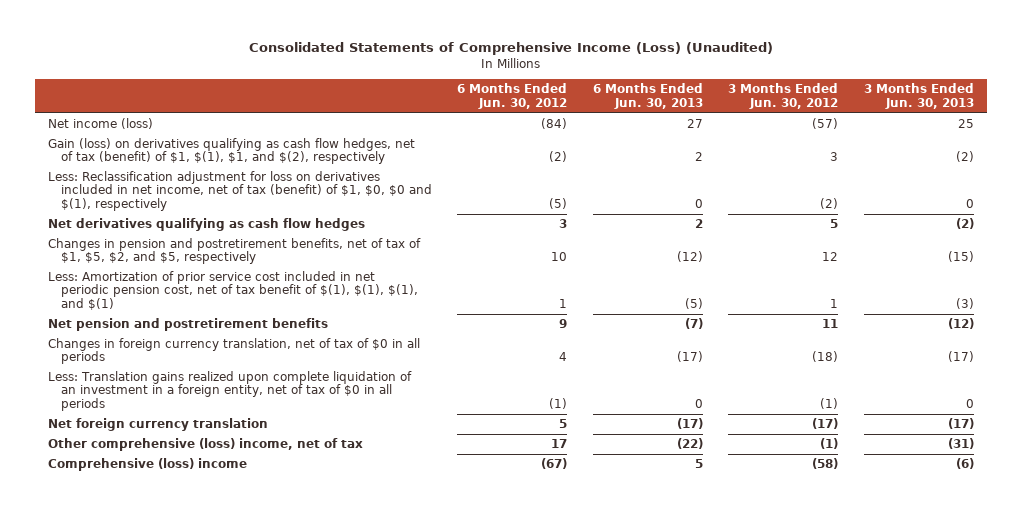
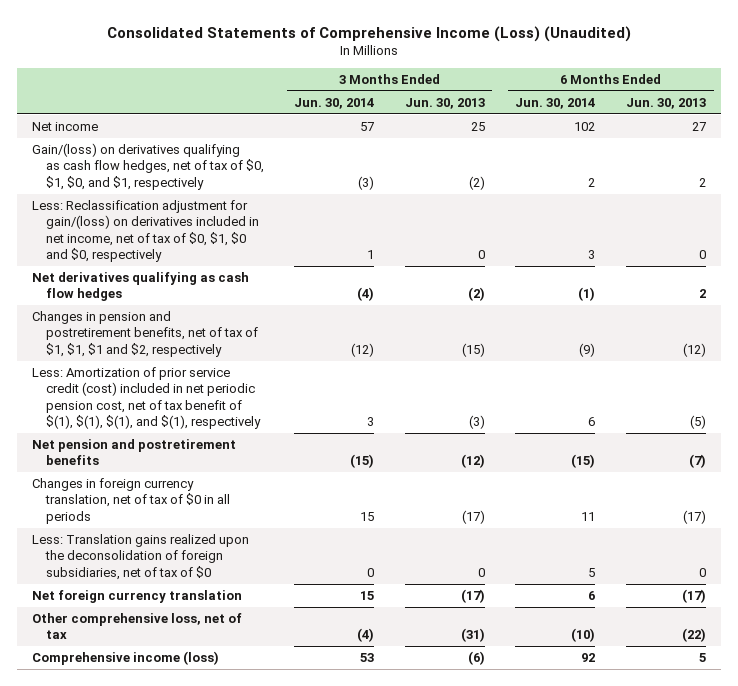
[457,83,568,109] 6 Months Ended Jun. 30, 2012 -> none
[728,83,839,109] 3 Months Ended Jun. 30, 2012 -> none
none -> [294,97,375,109] Jun. 30, 2014
none -> [515,97,596,109] Jun. 30, 2014
[47,118,153,130] Net income (loss) -> [32,121,99,131] Net income
[47,138,415,165] Gain (loss) on derivatives qualifying as cash flow hedges, net of tax (benefit) of $1, $(1), $1, and $(2), respectively -> [32,142,264,190] Gain/(loss) on derivatives qualifying as cash flow hedges, net of tax of $0, $1, $0, and $1, respectively
[47,171,432,211] Less: Reclassification adjustment for loss on derivatives included in net income, net of tax (benefit) of $1, $0, $0 and $(1), respectively -> [32,199,259,263] Less: Reclassification adjustment for gain/(loss) on derivatives included in net income, net of tax of $0, $1, $0 and $0, respectively
[47,238,421,265] Changes in pension and postretirement benefits, net of tax of $1, $5, $2, and $5, respectively -> [32,310,258,357] Changes in pension and postretirement benefits, net of tax of $1, $1, $1 and $2, respectively
[47,271,418,310] Less: Amortization of prior service cost included in net periodic pension cost, net of tax benefit of $(1), $(1), $(1), and $(1) -> [32,366,261,430] Less: Amortization of prior service credit (cost) included in net periodic pension cost, net of tax benefit of $(1), $(1), $(1), and $(1), respectively
[47,371,412,411] Less: Translation gains realized upon complete liquidation of an investment in a foreign entity, net of tax of $0 in all periods -> [32,533,250,580] Less: Translation gains realized upon the deconsolidation of foreign subsidiaries, net of tax of $0
[47,438,363,452] Other comprehensive (loss) income, net of tax -> [32,612,243,640] Other comprehensive loss, net of tax
[47,458,247,472] Comprehensive (loss) income -> [32,650,220,665] Comprehensive income (loss)

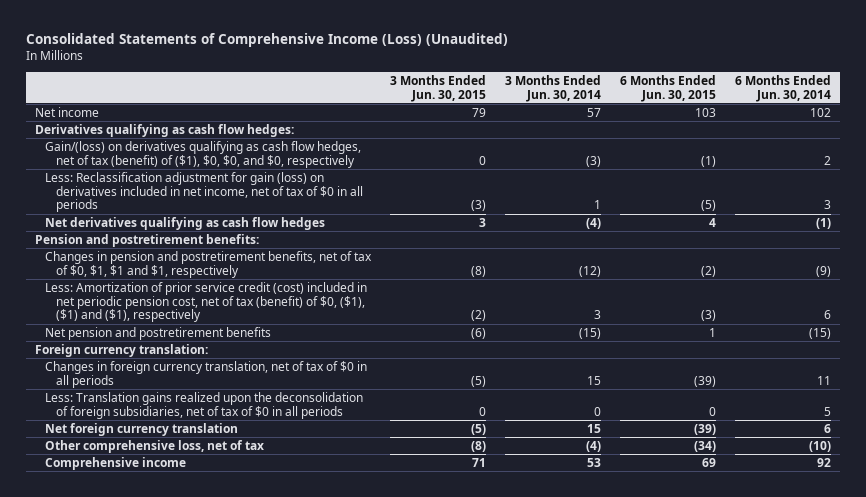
[404,97,485,109] Jun. 30, 2013 -> none
[625,97,706,109] Jun. 30, 2013 -> none
none -> [390,74,487,102] 3 Months Ended Jun. 30, 2015
none -> [620,74,717,102] 6 Months Ended Jun. 30, 2015
none -> [35,123,295,137] Derivatives qualifying as cash flow hedges:
[32,142,264,190] Gain/(loss) on derivatives qualifying as cash flow hedges, net of tax of $0, $1, $0, and $1, respectively -> [45,140,362,168] Gain/(loss) on derivatives qualifying as cash flow hedges, net of tax (benefit) of ($1), $0, $0, and $0, respectively
[32,199,259,263] Less: Reclassification adjustment for gain/(loss) on derivatives included in net income, net of tax of $0, $1, $0 and $0, respectively -> [45,171,363,213] Less: Reclassification adjustment for gain (loss) on derivatives included in net income, net of tax of $0 in all periods
none -> [35,233,260,247] Pension and postretirement benefits:
[32,310,258,357] Changes in pension and postretirement benefits, net of tax of $1, $1, $1 and $2, respectively -> [45,250,373,278] Changes in pension and postretirement benefits, net of tax of $0, $1, $1 and $1, respectively
[32,366,261,430] Less: Amortization of prior service credit (cost) included in net periodic pension cost, net of tax benefit of $(1), $(1), $(1), and $(1), respectively -> [45,281,368,323] Less: Amortization of prior service credit (cost) included in net periodic pension cost, net of tax (benefit) of $0, ($1), ($1) and ($1), respectively
none -> [35,343,209,357] Foreign currency translation:
[32,533,250,580] Less: Translation gains realized upon the deconsolidation of foreign subsidiaries, net of tax of $0 -> [45,391,364,419] Less: Translation gains realized upon the deconsolidation of foreign subsidiaries, net of tax of $0 in all periods
[32,650,220,665] Comprehensive income (loss) -> [45,456,187,470] Comprehensive income

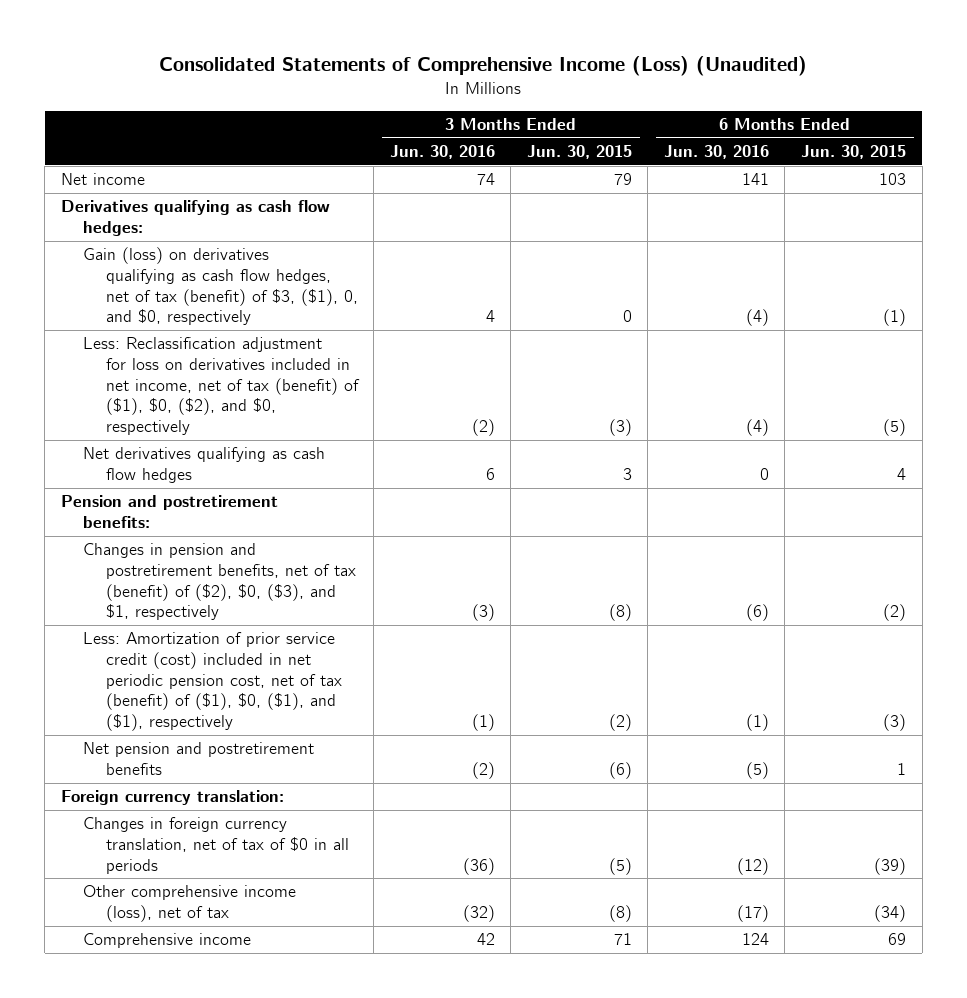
[505,74,602,102] 3 Months Ended Jun. 30, 2014 -> none
[734,74,831,102] 6 Months Ended Jun. 30, 2014 -> none
none -> [389,145,495,160] Jun. 30, 2016
none -> [663,145,769,160] Jun. 30, 2016
[45,140,362,168] Gain/(loss) on derivatives qualifying as cash flow hedges, net of tax (benefit) of ($1), $0, $0, and $0, respectively -> [83,247,358,326] Gain (loss) on derivatives qualifying as cash flow hedges, net of tax (benefit) of $3, ($1), 0, and $0, respectively
[45,171,363,213] Less: Reclassification adjustment for gain (loss) on derivatives included in net income, net of tax of $0 in all periods -> [83,337,360,436] Less: Reclassification adjustment for loss on derivatives included in net income, net of tax (benefit) of ($1), $0, ($2), and $0, respectively
[45,250,373,278] Changes in pension and postretirement benefits, net of tax of $0, $1, $1 and $1, respectively -> [83,543,356,621] Changes in pension and postretirement benefits, net of tax (benefit) of ($2), $0, ($3), and $1, respectively
[45,281,368,323] Less: Amortization of prior service credit (cost) included in net periodic pension cost, net of tax (benefit) of $0, ($1), ($1) and ($1), respectively -> [83,632,342,732] Less: Amortization of prior service credit (cost) included in net periodic pension cost, net of tax (benefit) of ($1), $0, ($1), and ($1), respectively
[45,391,364,419] Less: Translation gains realized upon the deconsolidation of foreign subsidiaries, net of tax of $0 in all periods -> none
[45,422,239,436] Net foreign currency translation -> none
[45,439,265,453] Other comprehensive loss, net of tax -> [83,885,297,923] Other comprehensive income (loss), net of tax

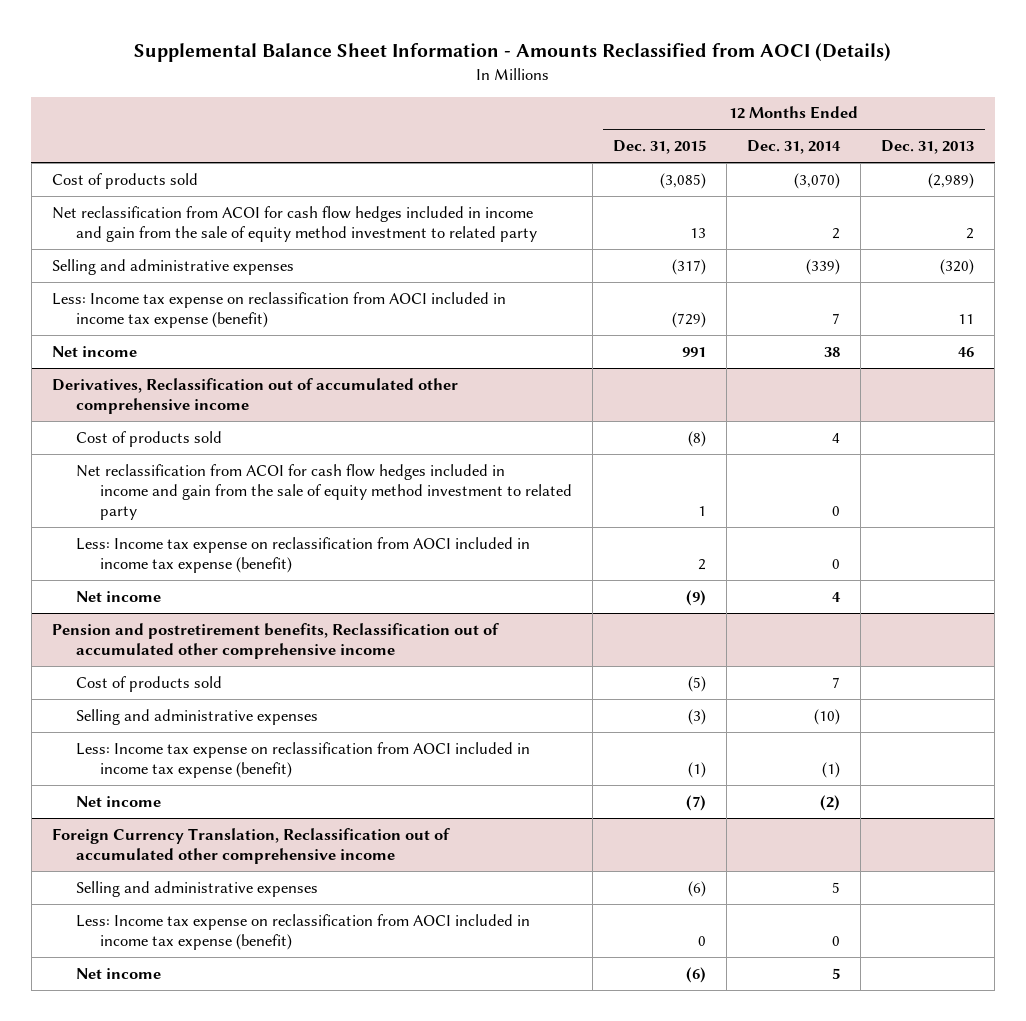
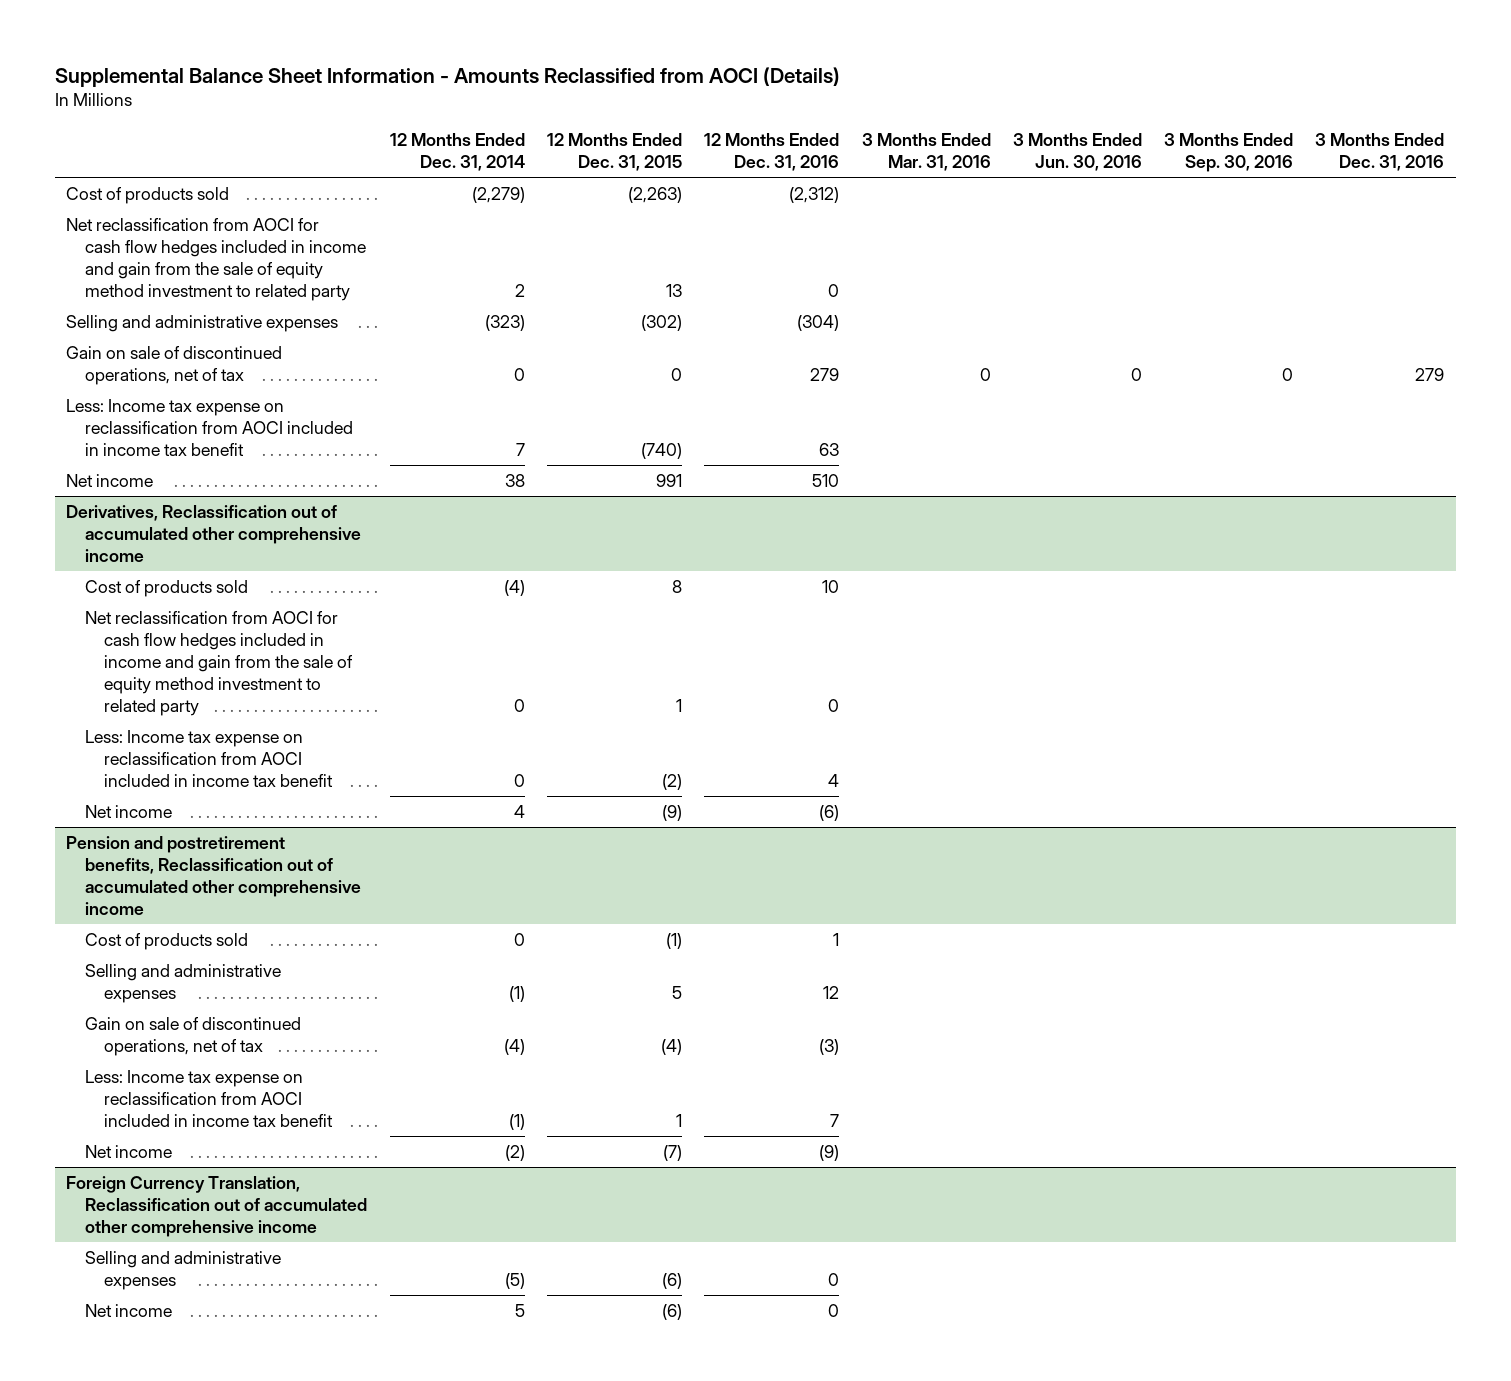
[881,140,975,155] Dec. 31, 2013 -> none
none -> [704,133,840,172] 12 Months Ended Dec. 31, 2016
none -> [861,133,991,172] 3 Months Ended Mar. 31, 2016
none -> [1012,133,1142,172] 3 Months Ended Jun. 30, 2016
none -> [1164,133,1294,173] 3 Months Ended Sep. 30, 2016
none -> [1315,133,1445,172] 3 Months Ended Dec. 31, 2016
[660,172,707,189] (3,085) -> [627,187,682,204] (2,263)
[794,172,841,189] (3,070) -> [471,187,525,204] (2,279)
[51,205,538,243] Net reclassification from ACOI for cash flow hedges included in income and gain from the sale of equity method investment to related party -> [66,218,367,301] Net reclassification from AOCI for cash flow hedges included in income and gain from the sale of equity method investment to related party
[672,258,707,275] (317) -> [640,315,682,332] (302)
[806,258,841,275] (339) -> [484,315,525,332] (323)
none -> [66,346,283,386] Gain on sale of discontinued operations, net of tax
[51,291,506,329] Less: Income tax expense on reclassification from AOCI included in income tax expense (benefit) -> [66,399,354,456] Less: Income tax expense on reclassification from AOCI included in income tax benefit
[672,312,707,329] (729) -> [640,442,682,459] (740)
[688,430,707,447] (8) -> [671,580,682,594] 8
[832,432,841,443] 4 -> [503,580,525,597] (4)
[76,463,573,521] Net reclassification from ACOI for cash flow hedges included in income and gain from the sale of equity method investment to related party -> [85,611,354,716] Net reclassification from AOCI for cash flow hedges included in income and gain from the sale of equity method investment to related party
[76,536,531,574] Less: Income tax expense on reclassification from AOCI included in income tax expense (benefit) -> [85,730,334,787] Less: Income tax expense on reclassification from AOCI included in income tax benefit
[698,559,707,571] 2 -> [661,773,682,790] (2)
[688,675,707,692] (5) -> [665,933,682,950] (1)
[832,676,841,688] 7 -> [513,933,525,947] 0
[688,708,707,725] (3) -> [671,986,682,1000] 5
[814,708,841,725] (10) -> [508,986,525,1003] (1)
none -> [85,1017,302,1057] Gain on sale of discontinued operations, net of tax
[76,741,531,779] Less: Income tax expense on reclassification from AOCI included in income tax expense (benefit) -> [85,1070,334,1127] Less: Income tax expense on reclassification from AOCI included in income tax benefit
[688,762,707,779] (1) -> [675,1113,682,1127] 1
[76,913,531,951] Less: Income tax expense on reclassification from AOCI included in income tax expense (benefit) -> none
[832,881,841,893] 5 -> [504,1273,525,1290] (5)

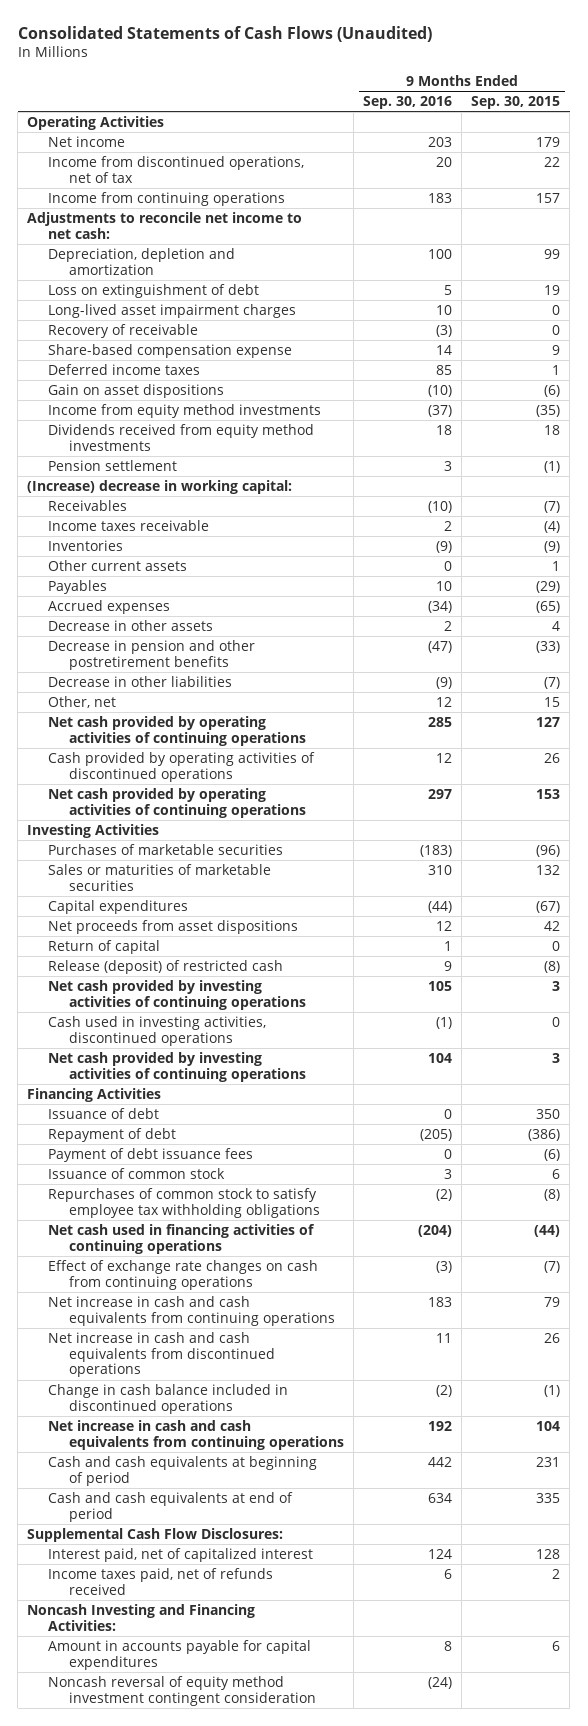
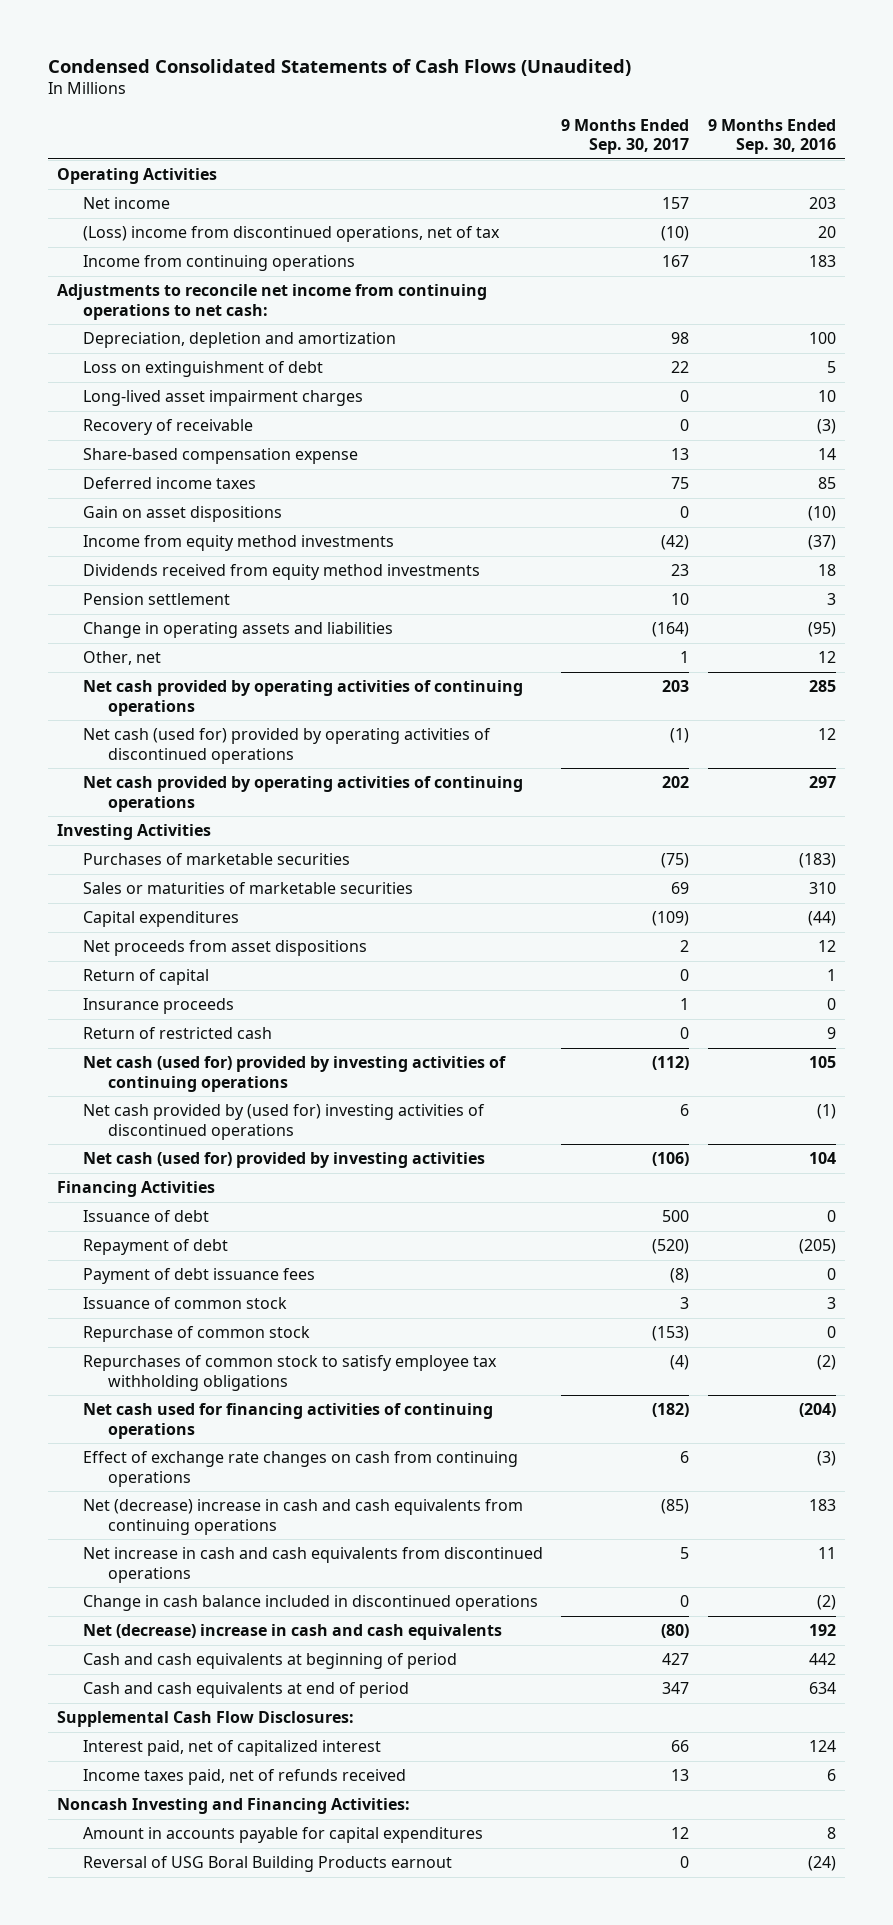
[17,25,432,42] Consolidated Statements of Cash Flows (Unaudited) -> [47,58,631,76] Condensed Consolidated Statements of Cash Flows (Unaudited)
[471,95,561,109] Sep. 30, 2015 -> none
none -> [561,118,690,155] 9 Months Ended Sep. 30, 2017
[48,155,305,183] Income from discontinued operations, net of tax -> [82,226,500,243] (Loss) income from discontinued operations, net of tax
[27,211,303,239] Adjustments to reconcile net income to net cash: -> [56,284,487,320] Adjustments to reconcile net income from continuing operations to net cash:
[27,479,293,494] (Increase) decrease in working capital: -> none
[48,499,128,511] Receivables -> none
[48,519,210,531] Income taxes receivable -> none
[48,539,124,551] Inventories -> none
[48,559,188,571] Other current assets -> none
[48,579,108,594] Payables -> none
[48,599,171,614] Accrued expenses -> none
[48,619,214,631] Decrease in other assets -> none
[48,639,256,670] Decrease in pension and other postretirement benefits -> none
[48,675,233,687] Decrease in other liabilities -> none
none -> [82,622,393,639] Change in operating assets and liabilities
[48,751,316,782] Cash provided by operating activities of discontinued operations -> [82,728,491,764] Net cash (used for) provided by operating activities of discontinued operations
none -> [82,998,234,1015] Insurance proceeds
[48,959,284,974] Release (deposit) of restricted cash -> [82,1027,272,1040] Return of restricted cash
[48,979,307,1010] Net cash provided by investing activities of continuing operations -> [82,1056,506,1092] Net cash (used for) provided by investing activities of continuing operations
[48,1015,267,1046] Cash used in investing activities, discontinued operations -> [82,1104,485,1140] Net cash provided by (used for) investing activities of discontinued operations
[48,1051,307,1082] Net cash provided by investing activities of continuing operations -> [82,1152,485,1169] Net cash (used for) provided by investing activities
none -> [82,1326,310,1343] Repurchase of common stock
[48,1223,316,1254] Net cash used in financing activities of continuing operations -> [82,1403,493,1439] Net cash used for financing activities of continuing operations
[48,1295,336,1326] Net increase in cash and cash equivalents from continuing operations -> [82,1499,523,1535] Net (decrease) increase in cash and cash equivalents from continuing operations
[48,1419,345,1450] Net increase in cash and cash equivalents from continuing operations -> [82,1624,502,1641] Net (decrease) increase in cash and cash equivalents
[48,1675,317,1706] Noncash reversal of equity method investment contingent consideration -> [82,1856,452,1873] Reversal of USG Boral Building Products earnout

